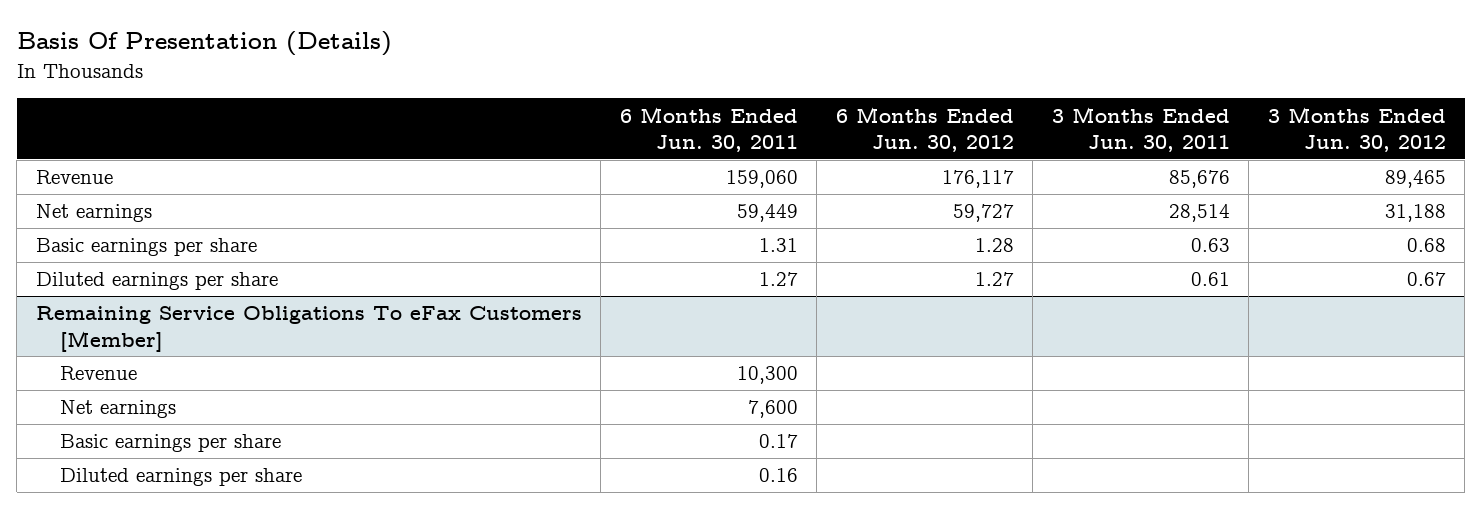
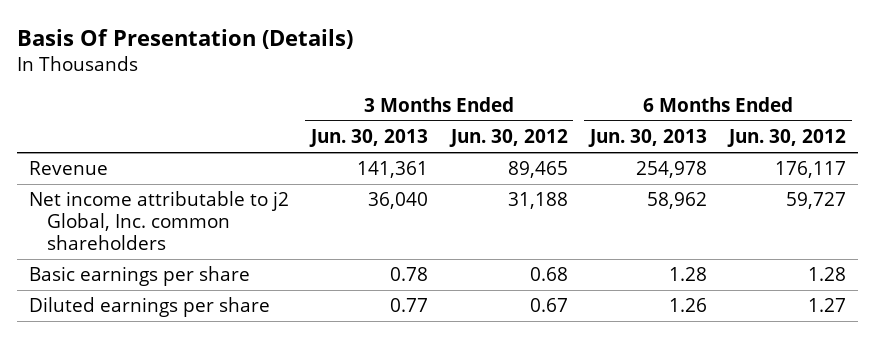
[619,106,798,153] 6 Months Ended Jun. 30, 2011 -> none
[1051,106,1230,153] 3 Months Ended Jun. 30, 2011 -> none
none -> [309,129,429,148] Jun. 30, 2013
none -> [587,129,707,148] Jun. 30, 2013
[35,204,152,223] Net earnings -> [28,191,289,251] Net income attributable to j2 Global, Inc. common shareholders
[35,306,582,352] Remaining Service Obligations To eFax Customers [Member] -> none
[59,366,137,381] Revenue -> none
[59,400,176,419] Net earnings -> none
[59,434,281,453] Basic earnings per share -> none
[59,468,302,487] Diluted earnings per share -> none

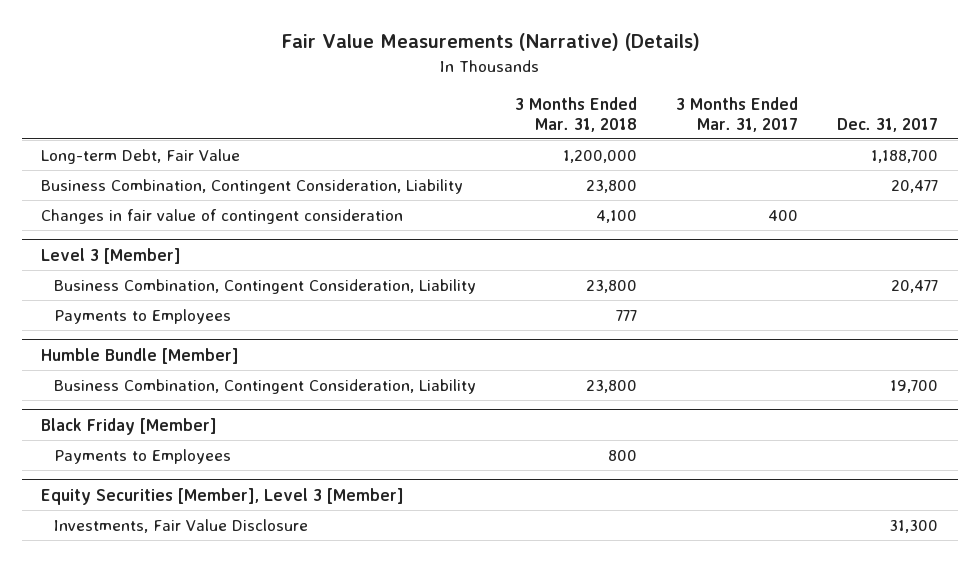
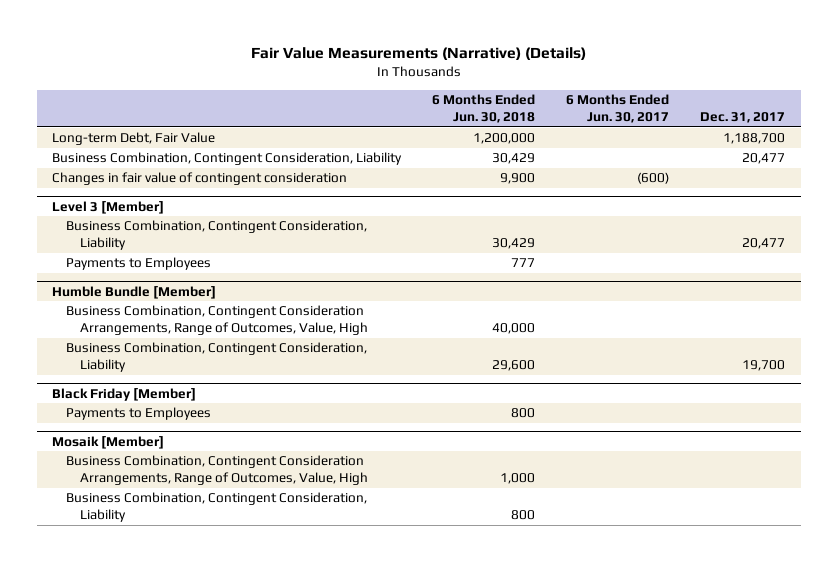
[515,96,638,132] 3 Months Ended Mar. 31, 2018 -> none
[676,96,799,132] 3 Months Ended Mar. 31, 2017 -> none
none -> [432,94,536,123] 6 Months Ended Jun. 30, 2018
none -> [566,94,670,123] 6 Months Ended Jun. 30, 2017
none -> [66,305,368,336] Business Combination, Contingent Consideration Arrangements, Range of Outcomes, Value, High
[41,487,405,505] Equity Securities [Member], Level 3 [Member] -> none
[53,518,308,533] Investments, Fair Value Disclosure -> none
none -> [52,435,165,449] Mosaik [Member]
none -> [66,455,368,486] Business Combination, Contingent Consideration Arrangements, Range of Outcomes, Value, High
none -> [66,492,368,523] Business Combination, Contingent Consideration, Liability

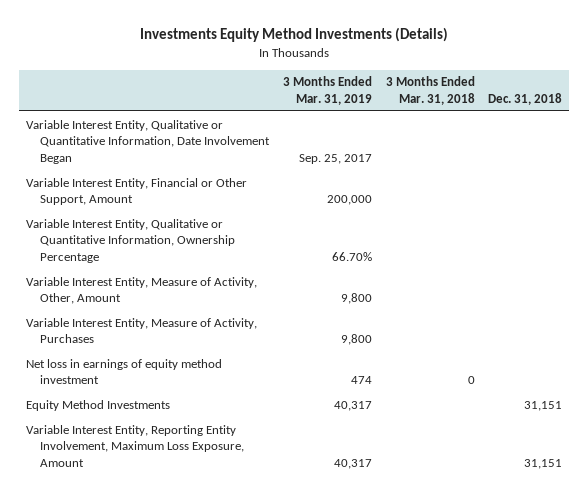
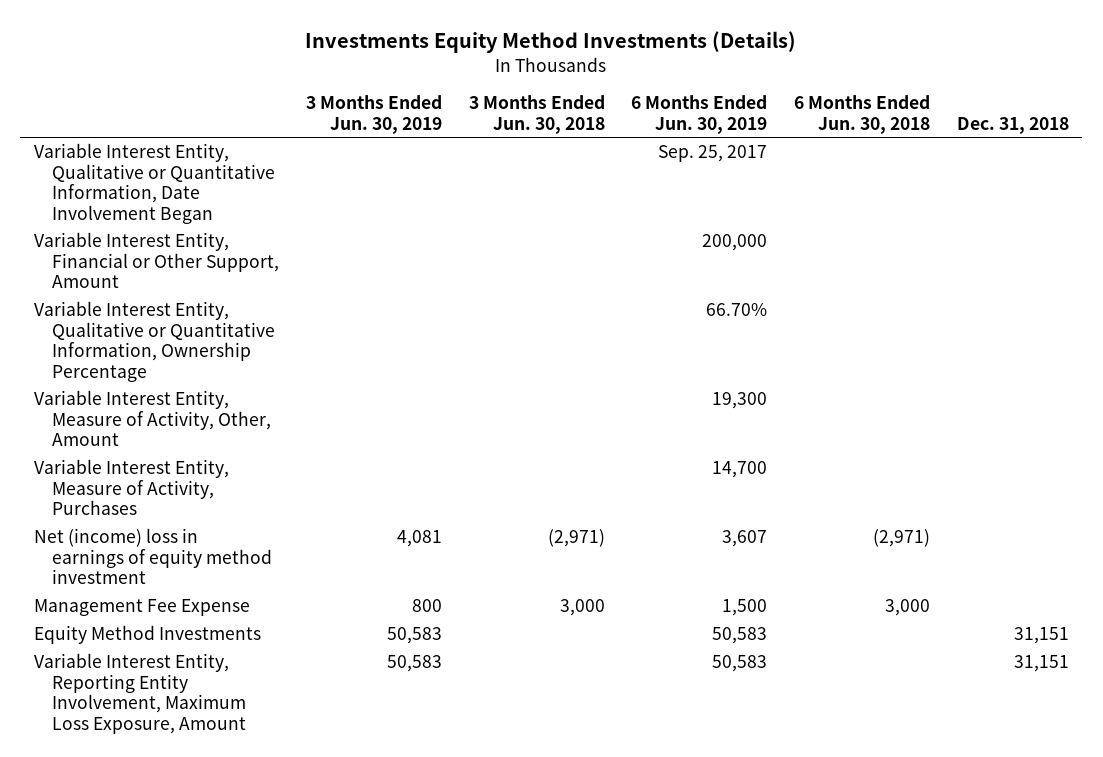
[282,76,372,105] 3 Months Ended Mar. 31, 2019 -> none
[385,76,475,105] 3 Months Ended Mar. 31, 2018 -> none
none -> [305,95,442,134] 3 Months Ended Jun. 30, 2019
none -> [468,95,605,134] 3 Months Ended Jun. 30, 2018
none -> [631,95,768,134] 6 Months Ended Jun. 30, 2019
none -> [794,95,931,134] 6 Months Ended Jun. 30, 2018
[25,358,222,385] Net loss in earnings of equity method investment -> [33,528,273,585] Net (income) loss in earnings of equity method investment
none -> [33,599,250,617] Management Fee Expense

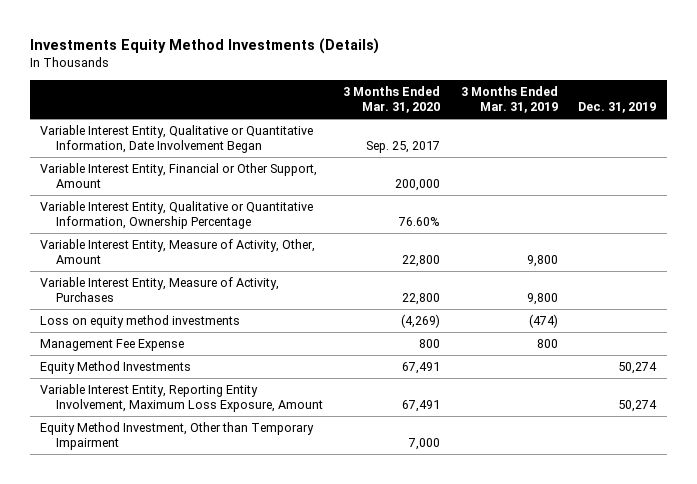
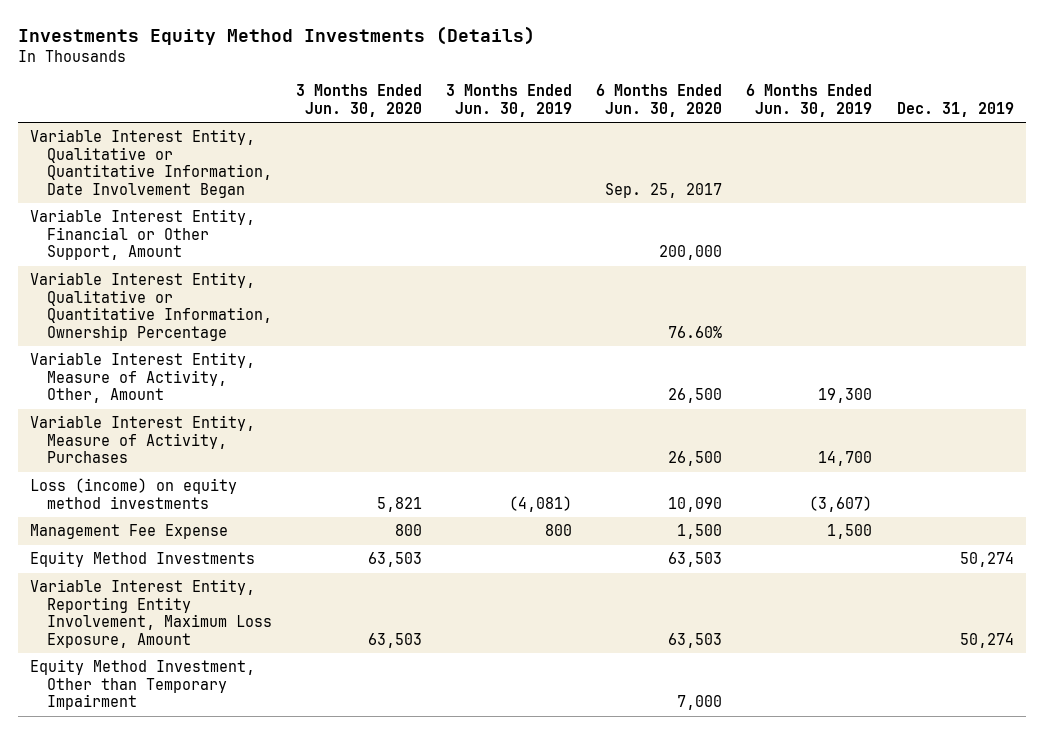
[343,85,441,114] 3 Months Ended Mar. 31, 2020 -> none
[460,85,558,114] 3 Months Ended Mar. 31, 2019 -> none
none -> [295,84,422,117] 3 Months Ended Jun. 30, 2020
none -> [446,84,573,117] 3 Months Ended Jun. 30, 2019
none -> [596,84,723,117] 6 Months Ended Jun. 30, 2020
none -> [746,84,873,117] 6 Months Ended Jun. 30, 2019
[40,315,241,329] Loss on equity method investments -> [30,478,238,509] Loss (income) on equity method investments

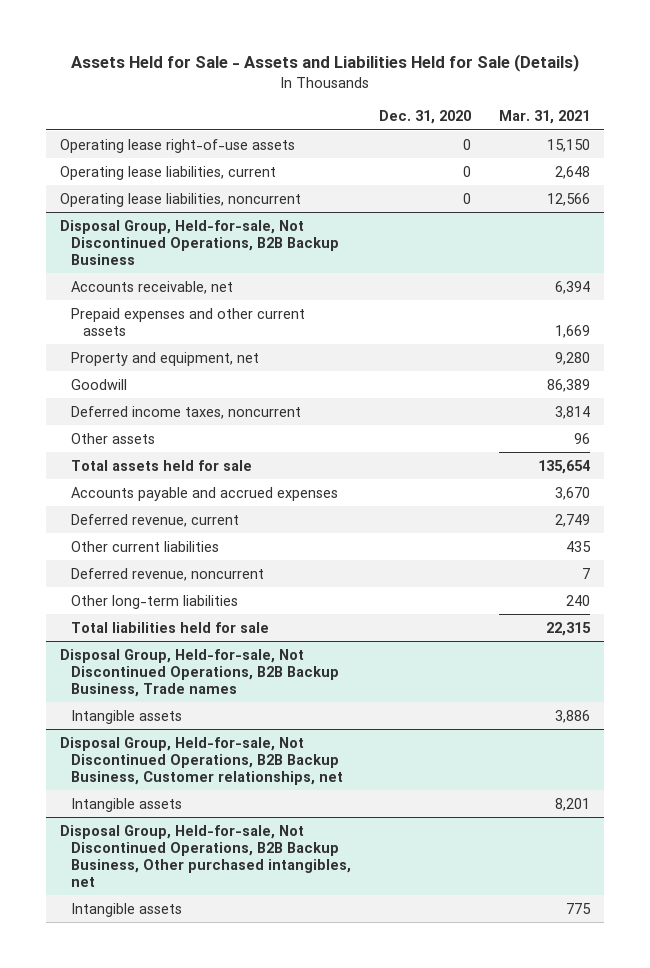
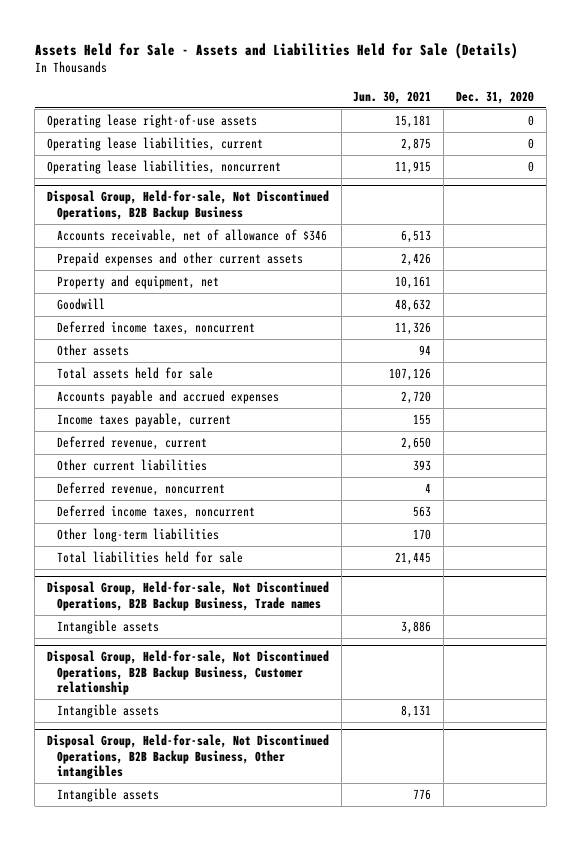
[498,110,590,125] Mar. 31, 2021 -> none
none -> [353,90,432,104] Jun. 30, 2021
[71,280,234,294] Accounts receivable, net -> [56,228,327,243] Accounts receivable, net of allowance of $346
none -> [56,412,231,427] Income taxes payable, current
none -> [56,504,255,519] Deferred income taxes, noncurrent
[59,736,344,785] Disposal Group, Held-for-sale, Not Discontinued Operations, B2B Backup Business, Customer relationships, net -> [46,650,329,695] Disposal Group, Held-for-sale, Not Discontinued Operations, B2B Backup Business, Customer relationship
[59,824,352,887] Disposal Group, Held-for-sale, Not Discontinued Operations, B2B Backup Business, Other purchased intangibles, net -> [46,734,329,779] Disposal Group, Held-for-sale, Not Discontinued Operations, B2B Backup Business, Other intangibles

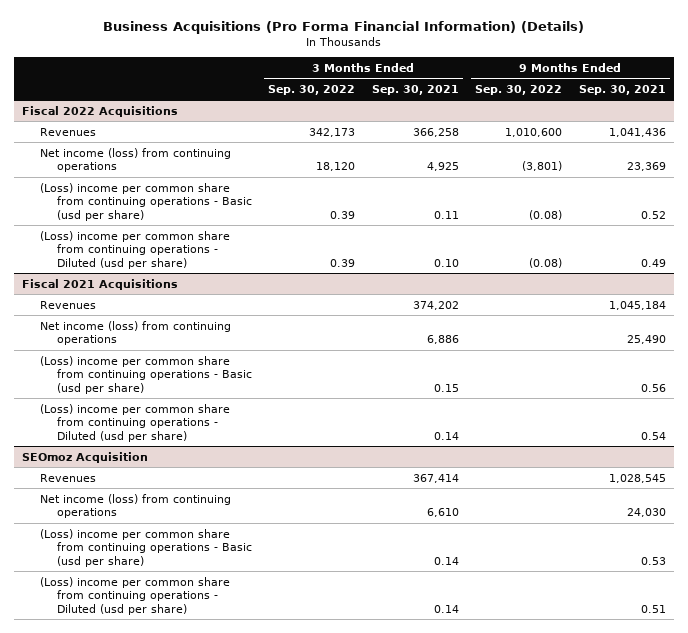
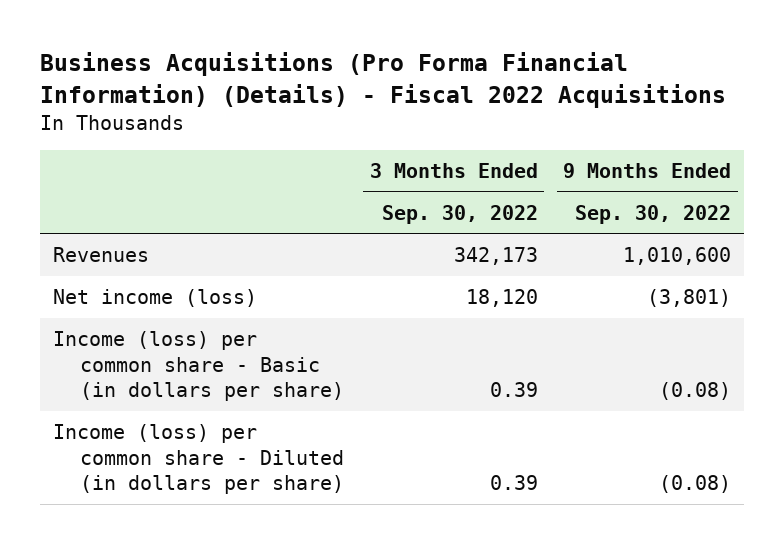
[102,21,584,35] Business Acquisitions (Pro Forma Financial Information) (Details) -> [40,52,727,108] Business Acquisitions (Pro Forma Financial Information) (Details) - Fiscal 2022 Acquisitions
[371,84,459,95] Sep. 30, 2021 -> none
[578,84,666,95] Sep. 30, 2021 -> none
[22,105,179,117] Fiscal 2022 Acquisitions -> none
[22,278,179,290] Fiscal 2021 Acquisitions -> none
[39,300,96,309] Revenues -> none
[39,320,231,346] Net income (loss) from continuing operations -> none
[39,355,252,394] (Loss) income per common share from continuing operations - Basic (usd per share) -> none
[39,403,230,442] (Loss) income per common share from continuing operations - Diluted (usd per share) -> none
[22,451,149,463] SEOmoz Acquisition -> none
[39,473,96,482] Revenues -> none
[39,493,231,519] Net income (loss) from continuing operations -> none
[39,528,252,567] (Loss) income per common share from continuing operations - Basic (usd per share) -> none
[39,576,230,615] (Loss) income per common share from continuing operations - Diluted (usd per share) -> none
[39,147,231,173] Net income (loss) from continuing operations -> [52,289,257,308] Net income (loss)
[39,182,252,221] (Loss) income per common share from continuing operations - Basic (usd per share) -> [52,331,345,402] Income (loss) per common share - Basic (in dollars per share)
[39,230,230,269] (Loss) income per common share from continuing operations - Diluted (usd per share) -> [52,424,345,495] Income (loss) per common share - Diluted (in dollars per share)

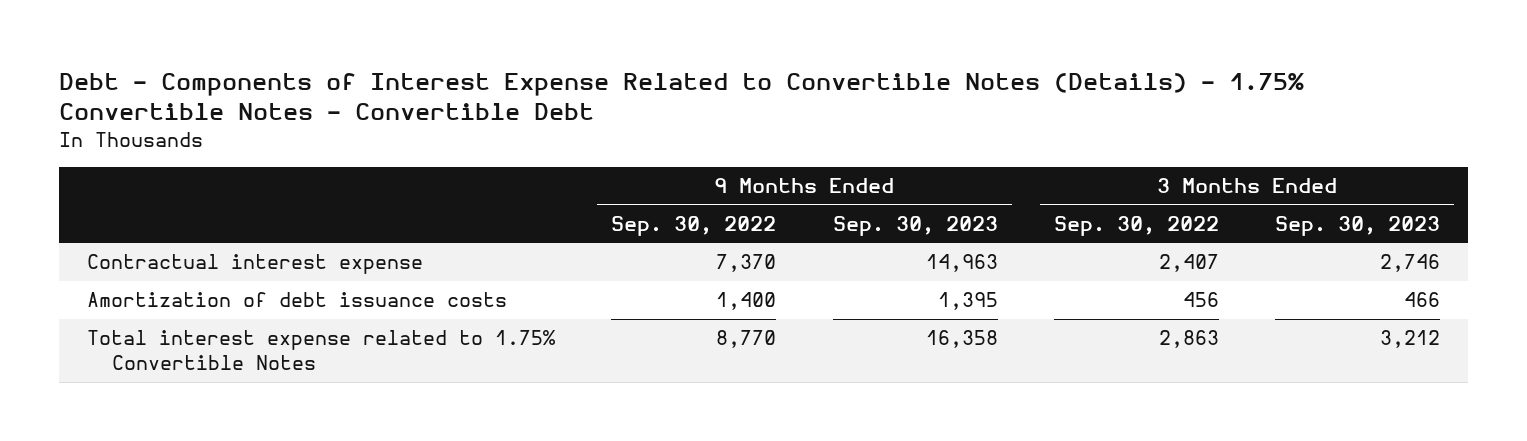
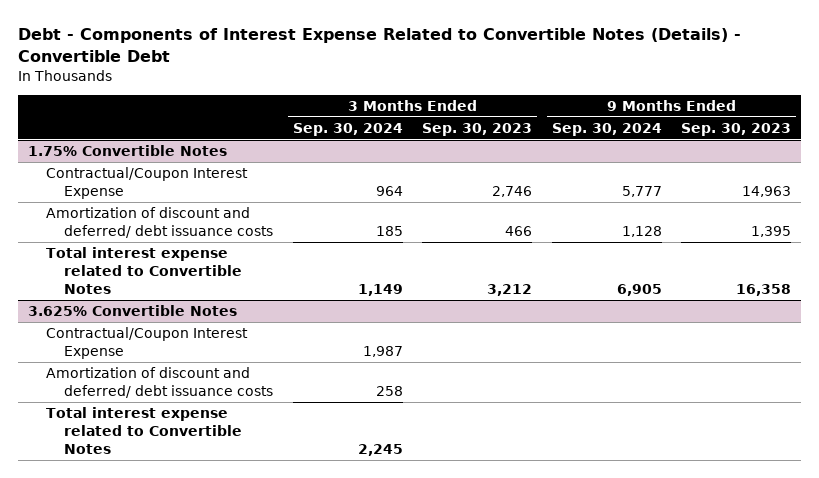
[59,72,1305,121] Debt - Components of Interest Expense Related to Convertible Notes (Details) - 1.75% Convertible Notes - Convertible Debt -> [18,27,742,62] Debt - Components of Interest Expense Related to Convertible Notes (Details) - Convertible Debt
[611,215,777,236] Sep. 30, 2022 -> none
[1053,215,1219,236] Sep. 30, 2022 -> none
none -> [292,123,403,137] Sep. 30, 2024
none -> [551,123,662,137] Sep. 30, 2024
[87,254,424,275] Contractual interest expense -> none
[87,292,508,308] Amortization of debt issuance costs -> none
[87,330,557,371] Total interest expense related to 1.75% Convertible Notes -> none
none -> [27,145,227,157] 1.75% Convertible Notes
none -> [46,167,249,200] Contractual/Coupon Interest Expense
none -> [46,207,274,239] Amortization of discount and deferred/ debt issuance costs
none -> [46,247,243,295] Total interest expense related to Convertible Notes
none -> [27,305,237,317] 3.625% Convertible Notes
none -> [46,327,249,360] Contractual/Coupon Interest Expense
none -> [46,367,274,399] Amortization of discount and deferred/ debt issuance costs
none -> [46,407,243,455] Total interest expense related to Convertible Notes

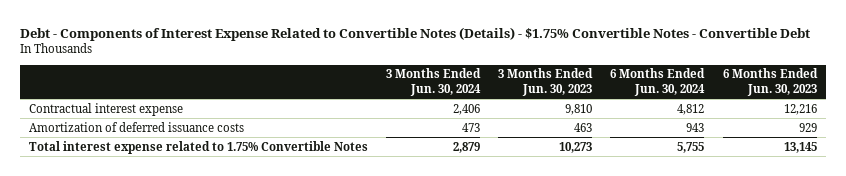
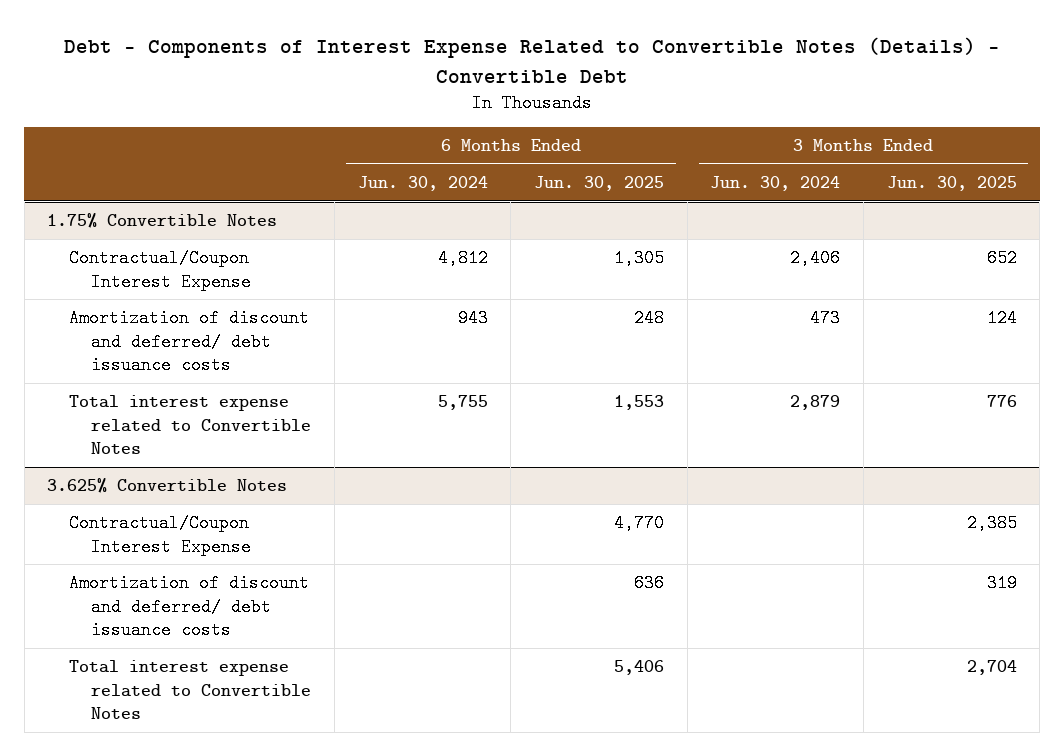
[20,26,811,41] Debt - Components of Interest Expense Related to Convertible Notes (Details) - $1.75% Convertible Notes - Convertible Debt -> [63,37,1000,83] Debt - Components of Interest Expense Related to Convertible Notes (Details) - Convertible Debt
[498,68,594,96] 3 Months Ended Jun. 30, 2023 -> none
[722,68,818,96] 6 Months Ended Jun. 30, 2023 -> none
none -> [533,175,664,191] Jun. 30, 2025
none -> [886,175,1017,191] Jun. 30, 2025
[29,102,184,116] Contractual interest expense -> none
[29,121,245,132] Amortization of deferred issuance costs -> none
[29,140,369,154] Total interest expense related to 1.75% Convertible Notes -> none
none -> [47,213,278,229] 1.75% Convertible Notes
none -> [69,249,252,291] Contractual/Coupon Interest Expense
none -> [69,309,310,374] Amortization of discount and deferred/ debt issuance costs
none -> [69,395,312,454] Total interest expense related to Convertible Notes
none -> [47,478,288,494] 3.625% Convertible Notes
none -> [69,514,252,556] Contractual/Coupon Interest Expense
none -> [69,574,310,639] Amortization of discount and deferred/ debt issuance costs
none -> [69,660,312,719] Total interest expense related to Convertible Notes

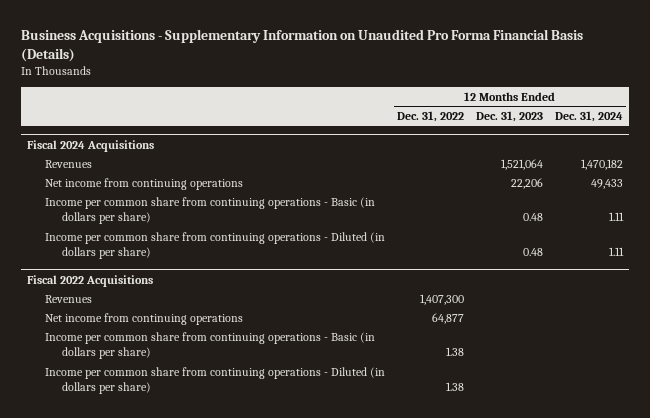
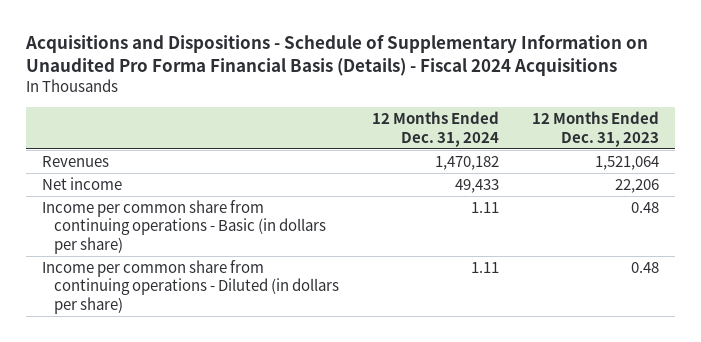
[20,28,583,62] Business Acquisitions - Supplementary Information on Unaudited Pro Forma Financial Basis (Details) -> [24,34,648,77] Acquisitions and Dispositions - Schedule of Supplementary Information on Unaudited Pro Forma Financial Basis (Details) - Fiscal 2024 Acquisitions
[396,111,464,123] Dec. 31, 2022 -> none
[27,139,155,152] Fiscal 2024 Acquisitions -> none
[44,177,243,190] Net income from continuing operations -> [42,176,123,190] Net income
[27,274,154,287] Fiscal 2022 Acquisitions -> none
[44,294,92,303] Revenues -> none
[44,312,243,325] Net income from continuing operations -> none
[44,331,375,360] Income per common share from continuing operations - Basic (in dollars per share) -> none
[44,366,385,395] Income per common share from continuing operations - Diluted (in dollars per share) -> none

